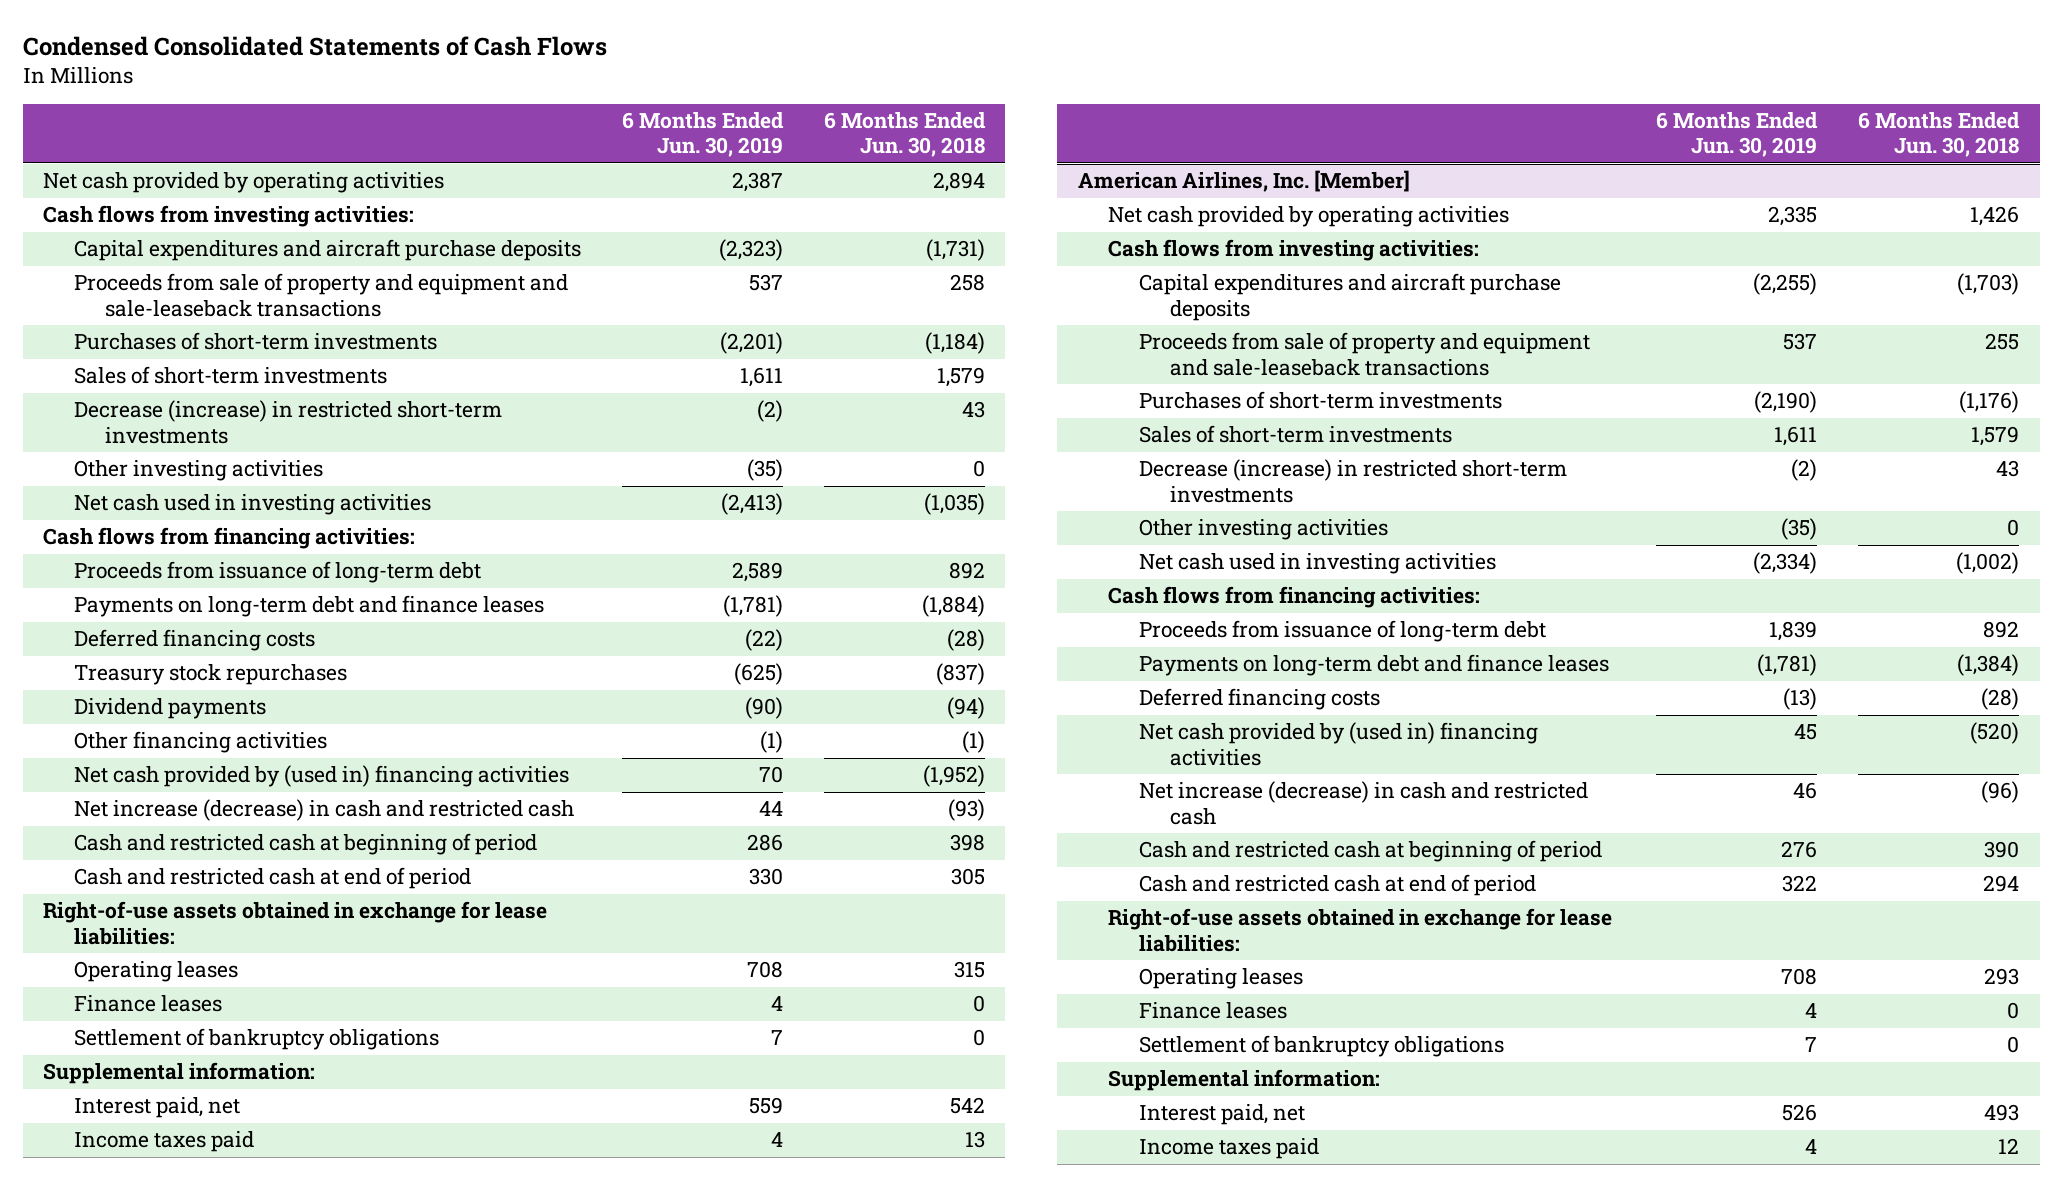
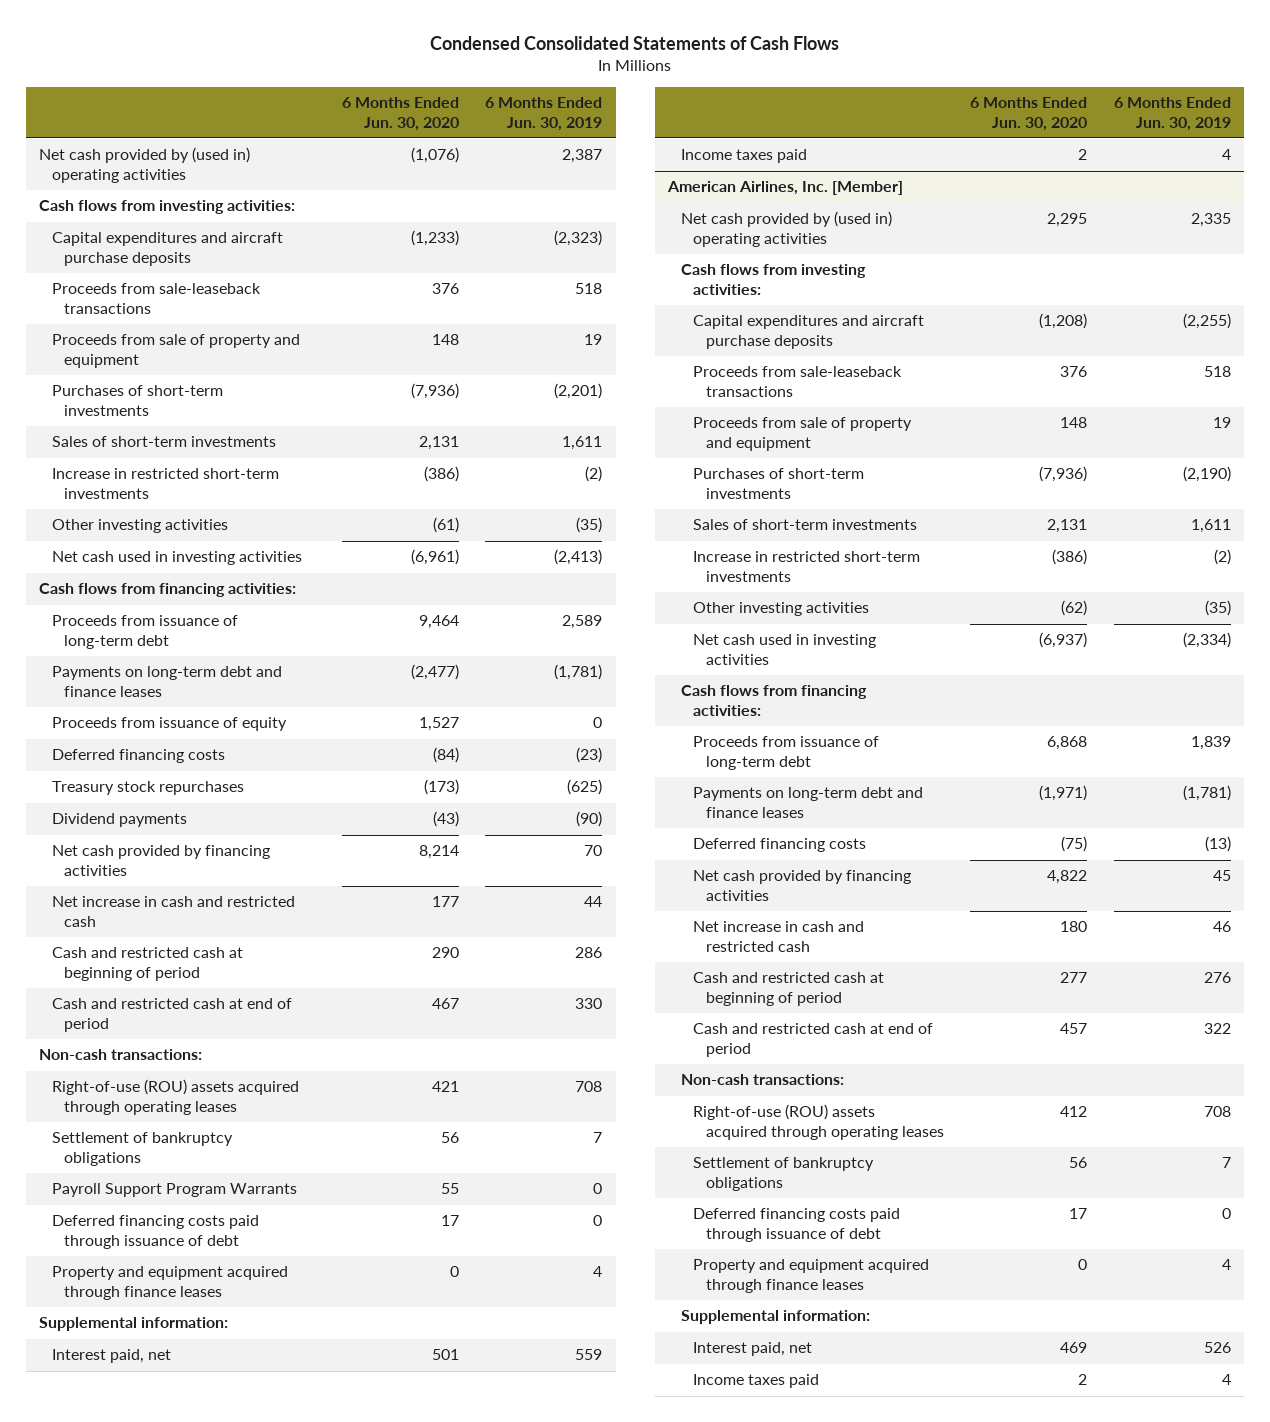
[823,112,986,158] 6 Months Ended Jun. 30, 2018 -> none
none -> [341,96,459,131] 6 Months Ended Jun. 30, 2020
[43,172,445,194] Net cash provided by operating activities -> [39,147,251,184] Net cash provided by (used in) operating activities
[73,273,568,317] Proceeds from sale of property and equipment and sale-leaseback transactions -> [51,283,261,315] Proceeds from sale-leaseback transactions
[748,274,783,292] 537 -> [575,283,603,295] 518
none -> [51,334,300,369] Proceeds from sale of property and equipment
[73,400,502,444] Decrease (increase) in restricted short-term investments -> [51,468,279,500] Increase in restricted short-term investments
none -> [51,717,287,732] Proceeds from issuance of equity
[744,629,783,652] (22) -> [576,747,603,764] (23)
[73,731,327,754] Other financing activities -> none
[73,765,569,788] Net cash provided by (used in) financing activities -> [51,845,270,877] Net cash provided by financing activities
[73,799,574,822] Net increase (decrease) in cash and restricted cash -> [51,896,295,928] Net increase in cash and restricted cash
[43,901,548,945] Right-of-use assets obtained in exchange for lease liabilities: -> none
[73,995,222,1013] Finance leases -> none
none -> [39,1049,203,1061] Non-cash transactions:
[73,961,238,983] Operating leases -> [51,1079,299,1116] Right-of-use (ROU) assets acquired through operating leases
none -> [51,1183,297,1198] Payroll Support Program Warrants
none -> [51,1215,259,1250] Deferred financing costs paid through issuance of debt
none -> [51,1266,288,1301] Property and equipment acquired through finance leases
[1108,206,1510,228] Net cash provided by operating activities -> [680,211,892,248] Net cash provided by (used in) operating activities
[1139,332,1591,376] Proceeds from sale of property and equipment and sale-leaseback transactions -> [693,366,903,398] Proceeds from sale-leaseback transactions
[1783,333,1818,351] 537 -> [1204,366,1232,378] 518
none -> [693,417,913,452] Proceeds from sale of property and equipment
[1139,459,1568,503] Decrease (increase) in restricted short-term investments -> [693,551,921,583] Increase in restricted short-term investments
[1139,722,1539,766] Net cash provided by (used in) financing activities -> [693,870,912,902] Net cash provided by financing activities
[1139,781,1589,825] Net increase (decrease) in cash and restricted cash -> [693,921,865,953] Net increase in cash and restricted cash
[1108,908,1613,952] Right-of-use assets obtained in exchange for lease liabilities: -> none
[1139,1002,1288,1020] Finance leases -> none
none -> [680,1074,844,1086] Non-cash transactions:
[1139,968,1304,990] Operating leases -> [693,1104,944,1141] Right-of-use (ROU) assets acquired through operating leases
none -> [693,1208,901,1243] Deferred financing costs paid through issuance of debt
none -> [693,1259,930,1294] Property and equipment acquired through finance leases

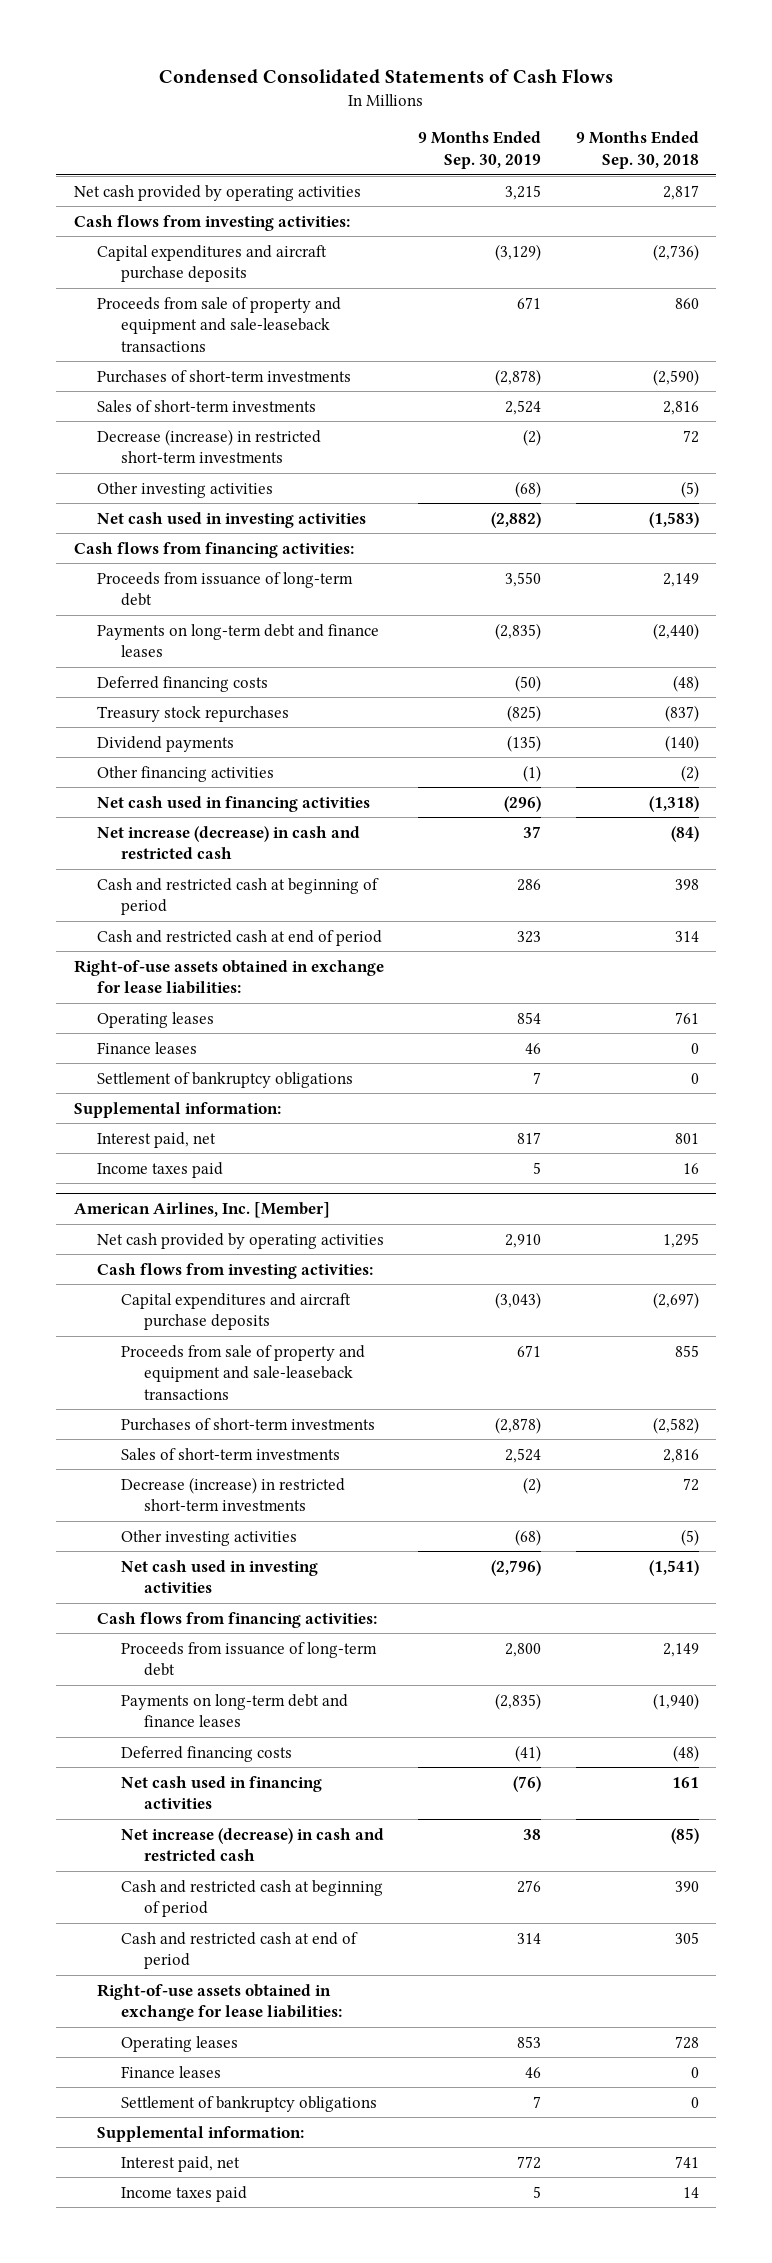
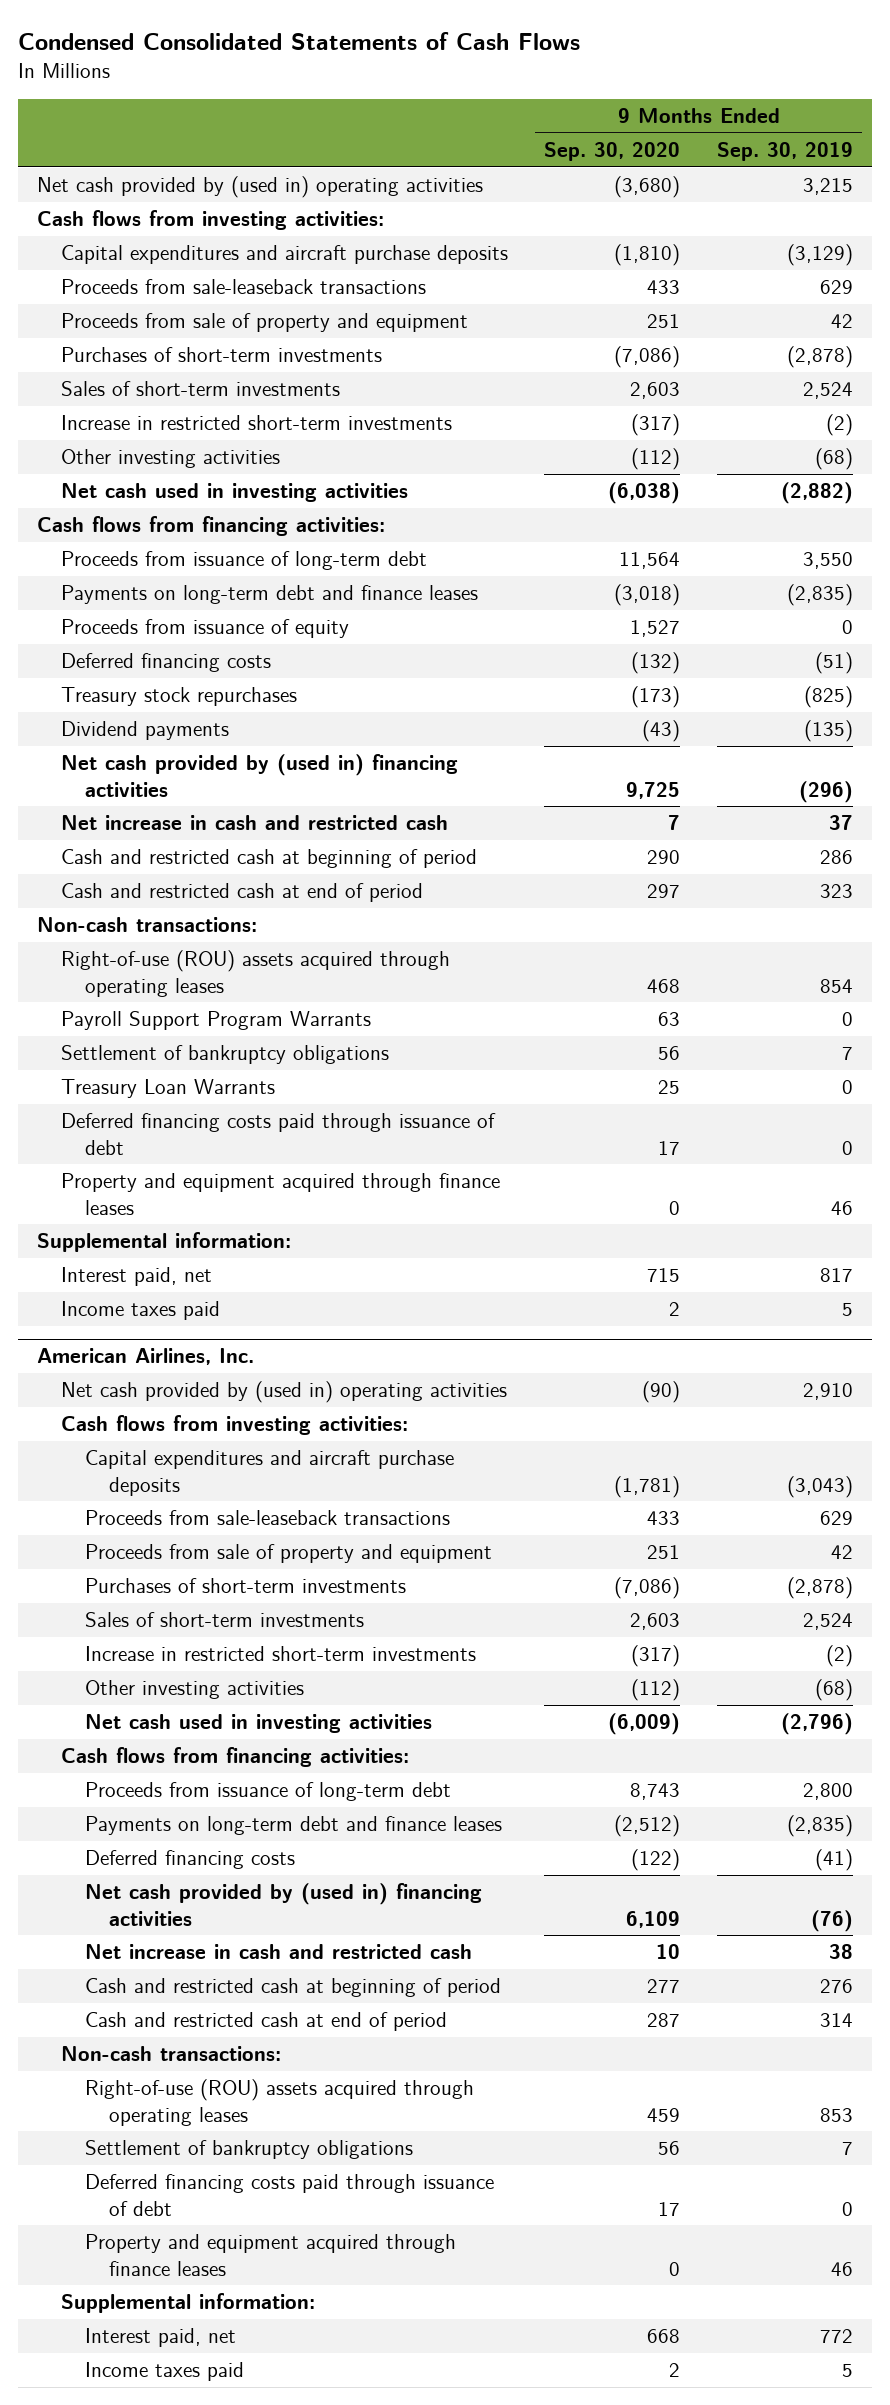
[575,131,699,170] 9 Months Ended Sep. 30, 2018 -> none
none -> [544,141,681,161] Sep. 30, 2020
[73,184,361,201] Net cash provided by operating activities -> [36,176,483,199] Net cash provided by (used in) operating activities
[97,296,342,352] Proceeds from sale of property and equipment and sale-leaseback transactions -> [60,279,426,295] Proceeds from sale-leaseback transactions
[517,296,542,309] 671 -> [820,280,854,295] 629
none -> [60,313,468,333] Proceeds from sale of property and equipment
[97,428,322,464] Decrease (increase) in restricted short-term investments -> [60,415,452,431] Increase in restricted short-term investments
none -> [60,619,349,639] Proceeds from issuance of equity
[515,674,542,692] (50) -> [815,652,854,675] (51)
[97,765,275,782] Other financing activities -> none
[97,795,371,812] Net cash used in financing activities -> [60,754,458,797] Net cash provided by (used in) financing activities
[97,825,361,860] Net increase (decrease) in cash and restricted cash -> [60,815,448,831] Net increase in cash and restricted cash
[73,959,384,995] Right-of-use assets obtained in exchange for lease liabilities: -> none
[97,1041,198,1054] Finance leases -> none
none -> [36,917,257,933] Non-cash transactions:
[97,1011,215,1028] Operating leases -> [60,950,450,997] Right-of-use (ROU) assets acquired through operating leases
none -> [60,1011,371,1031] Payroll Support Program Warrants
none -> [60,1079,275,1099] Treasury Loan Warrants
none -> [60,1113,496,1155] Deferred financing costs paid through issuance of debt
none -> [60,1173,500,1215] Property and equipment acquired through finance leases
[73,1202,330,1219] American Airlines, Inc. [Member] -> [36,1348,254,1366] American Airlines, Inc.
[97,1232,385,1249] Net cash provided by operating activities -> [60,1381,507,1404] Net cash provided by (used in) operating activities
[120,1344,365,1400] Proceeds from sale of property and equipment and sale-leaseback transactions -> [84,1510,450,1526] Proceeds from sale-leaseback transactions
[517,1344,542,1357] 671 -> [820,1511,854,1526] 629
none -> [84,1544,492,1564] Proceeds from sale of property and equipment
[120,1476,345,1512] Decrease (increase) in restricted short-term investments -> [84,1646,476,1662] Increase in restricted short-term investments
[120,1775,322,1810] Net cash used in financing activities -> [84,1883,482,1926] Net cash provided by (used in) financing activities
[120,1827,384,1862] Net increase (decrease) in cash and restricted cash -> [84,1944,472,1960] Net increase in cash and restricted cash
[97,1983,342,2022] Right-of-use assets obtained in exchange for lease liabilities: -> none
[120,2065,221,2078] Finance leases -> none
none -> [60,2046,281,2062] Non-cash transactions:
[120,2035,238,2052] Operating leases -> [84,2079,474,2126] Right-of-use (ROU) assets acquired through operating leases
none -> [84,2174,494,2216] Deferred financing costs paid through issuance of debt
none -> [84,2234,456,2276] Property and equipment acquired through finance leases

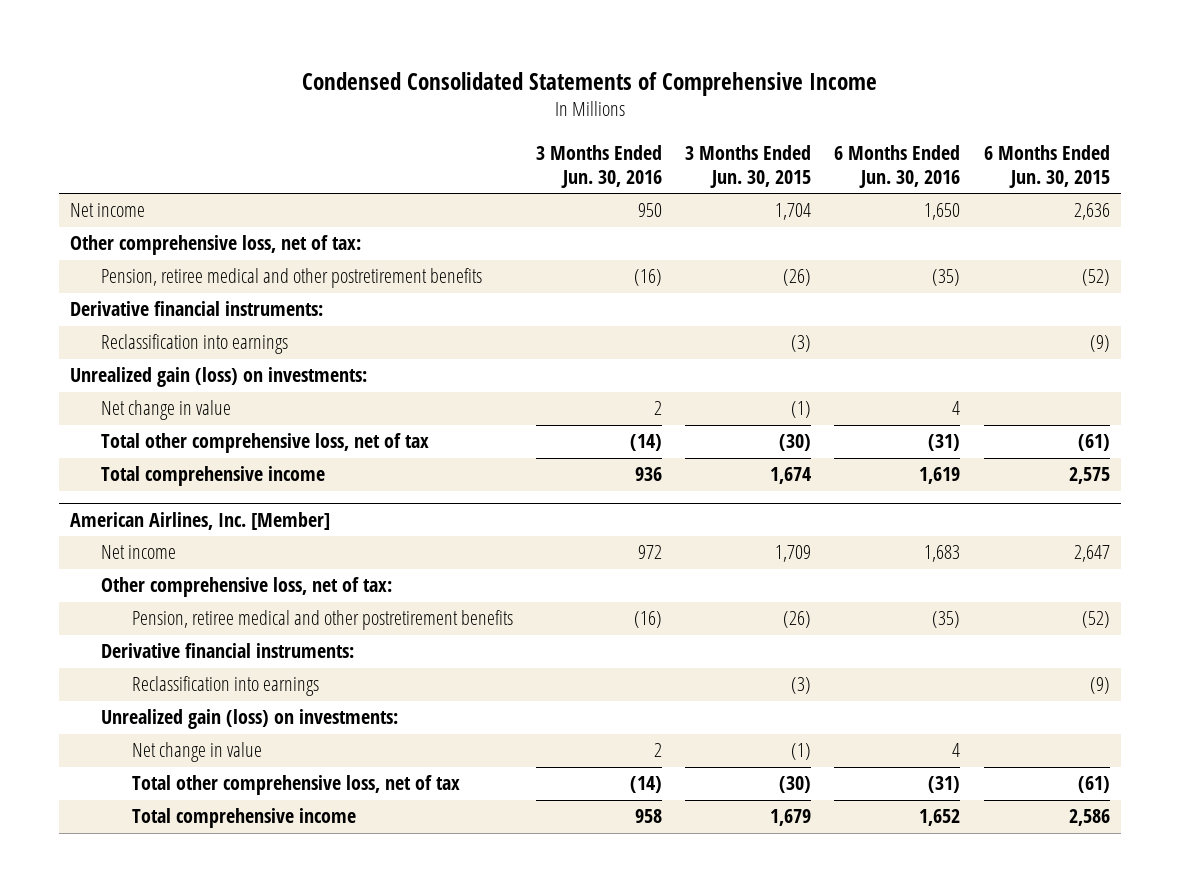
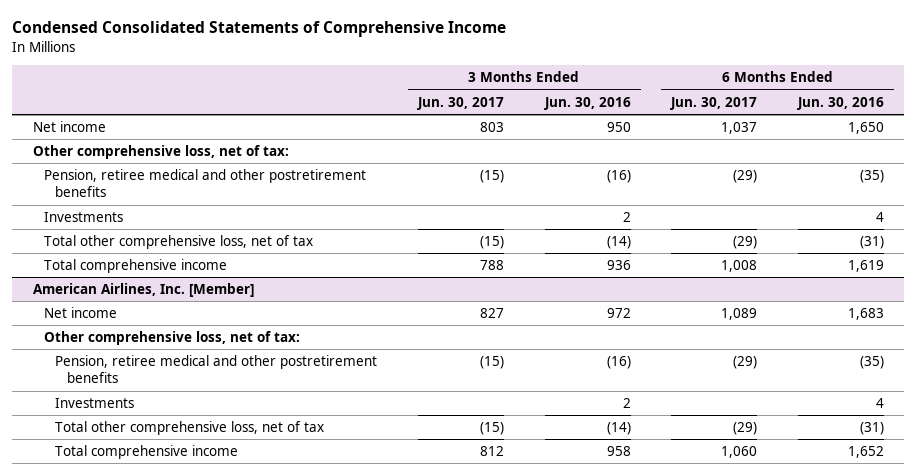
[685,144,812,188] 3 Months Ended Jun. 30, 2015 -> none
[983,144,1110,188] 6 Months Ended Jun. 30, 2015 -> none
none -> [417,96,505,110] Jun. 30, 2017
none -> [670,96,758,110] Jun. 30, 2017
[70,301,324,317] Derivative financial instruments: -> none
[101,334,289,355] Reclassification into earnings -> none
[70,367,368,388] Unrealized gain (loss) on investments: -> none
[101,400,232,421] Net change in value -> [44,212,124,223] Investments
[101,643,355,659] Derivative financial instruments: -> none
[132,676,320,697] Reclassification into earnings -> none
[101,709,399,730] Unrealized gain (loss) on investments: -> none
[132,742,263,763] Net change in value -> [55,398,135,409] Investments

